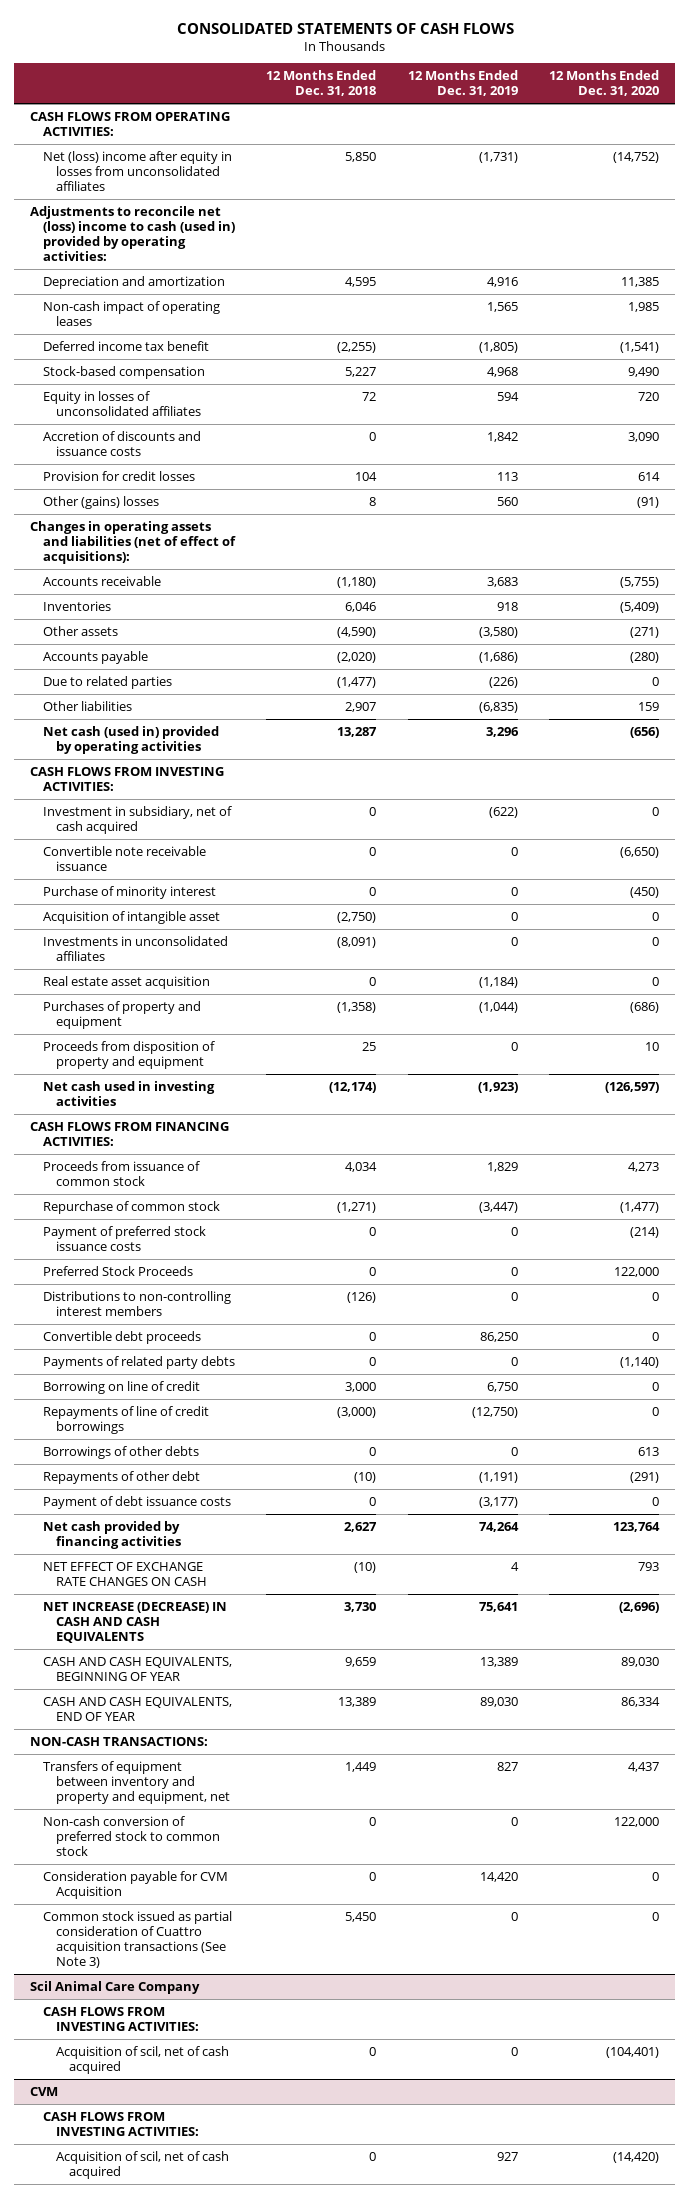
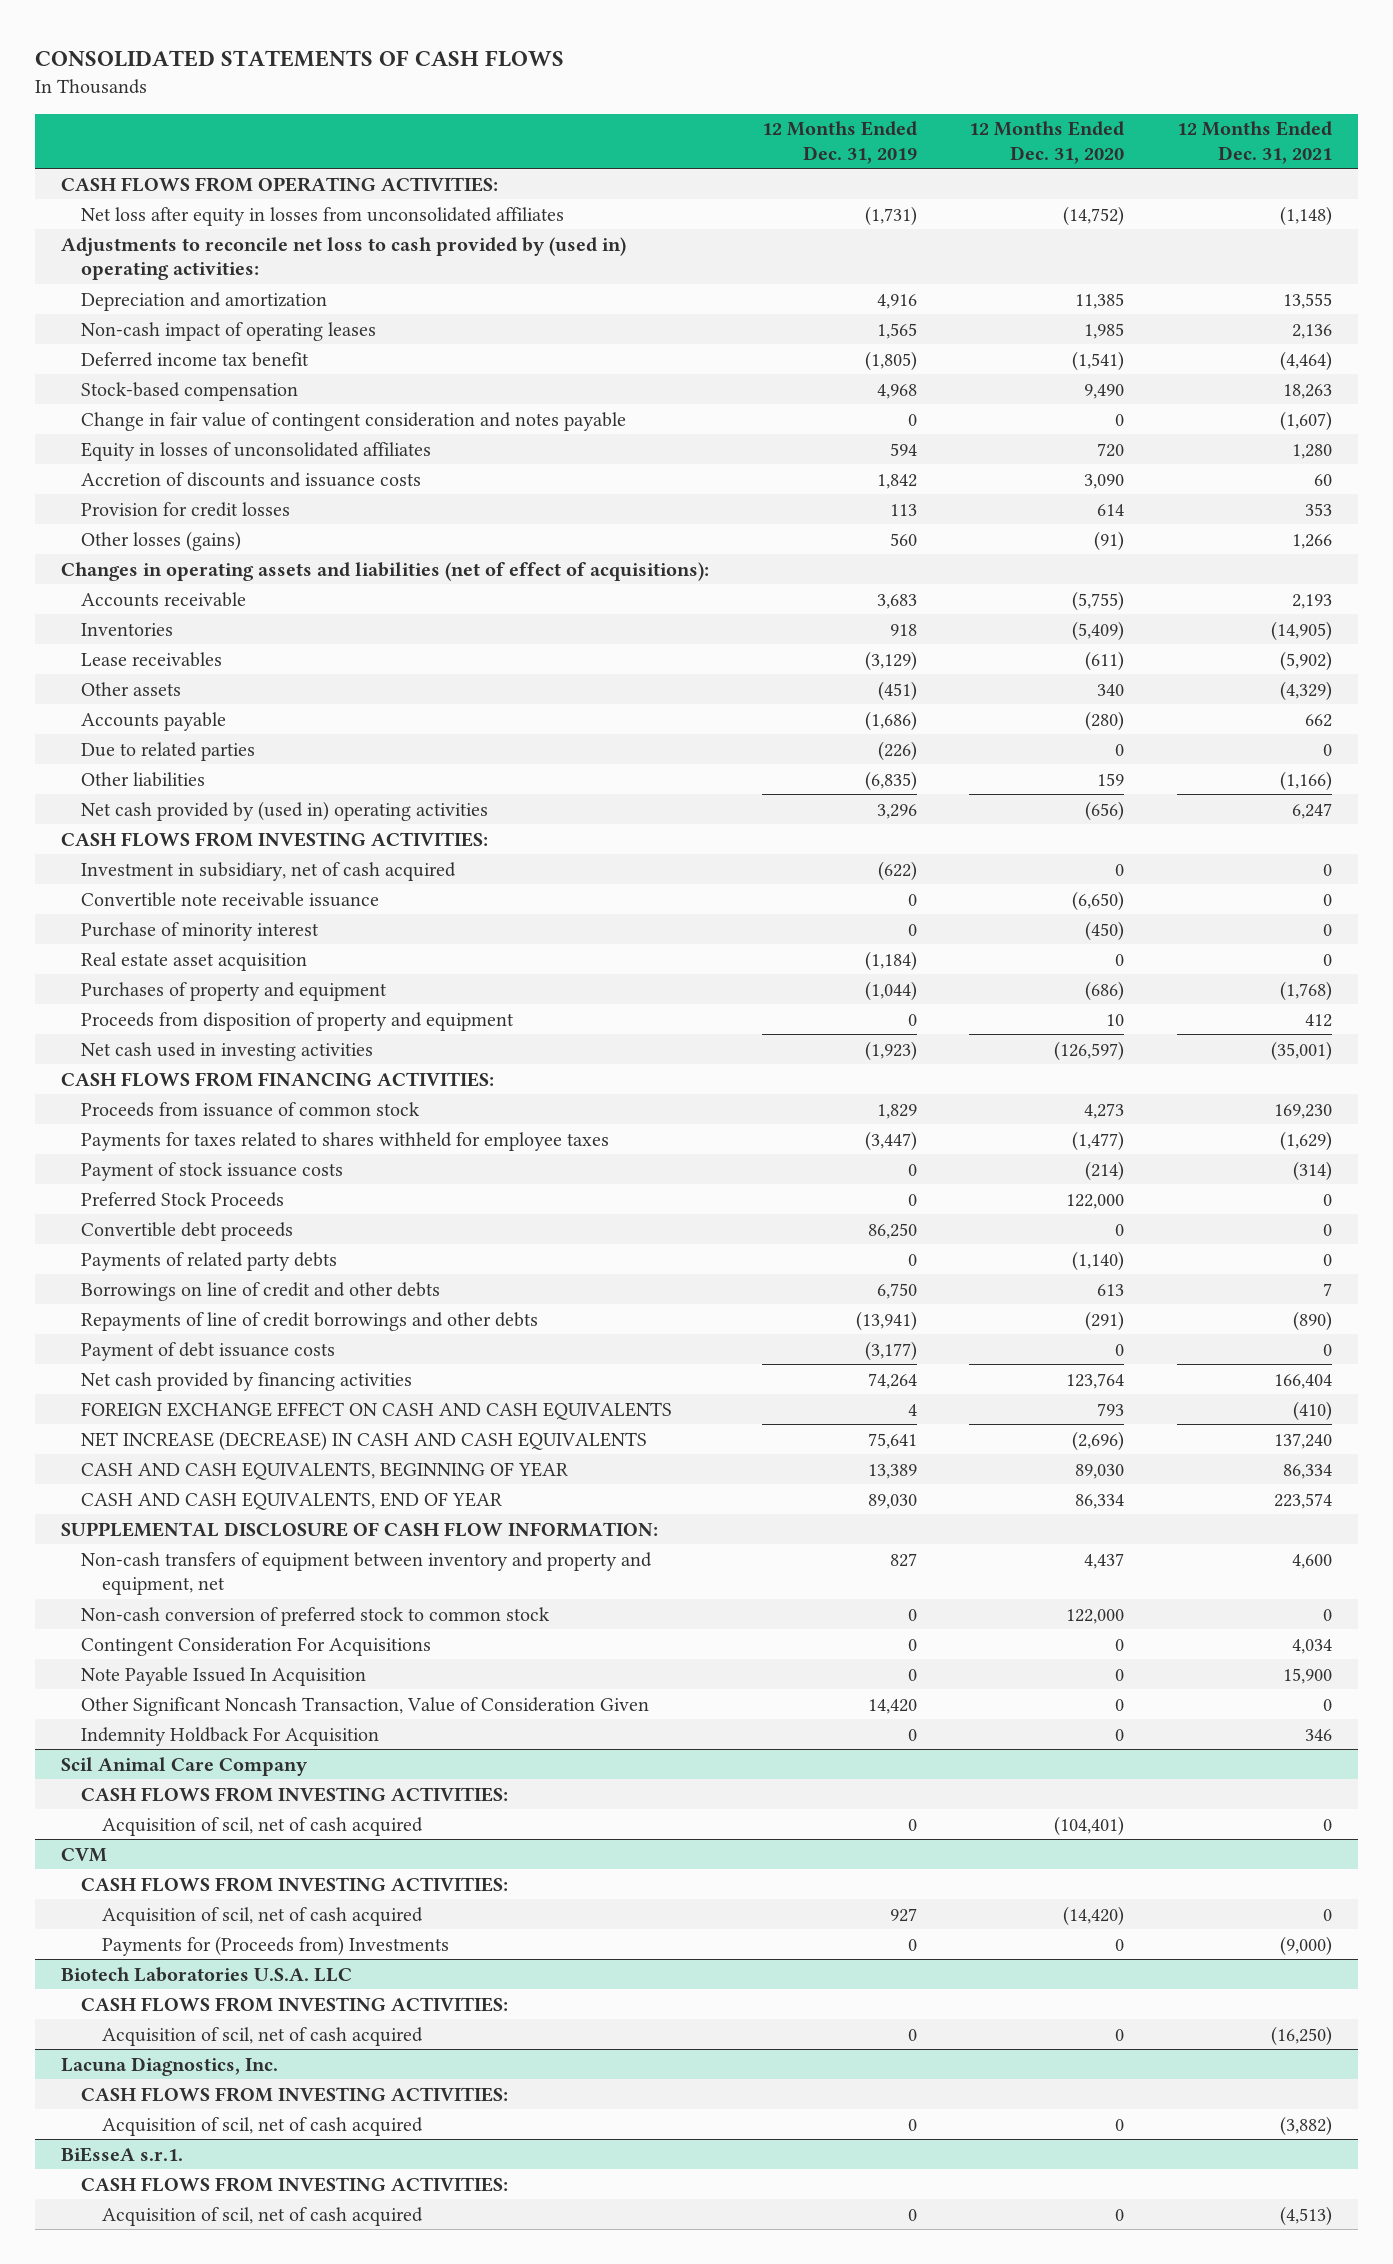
[266,70,377,97] 12 Months Ended Dec. 31, 2018 -> none
none -> [1177,121,1333,164] 12 Months Ended Dec. 31, 2021
[43,150,233,191] Net (loss) income after equity in losses from unconsolidated affiliates -> [81,206,565,226] Net loss after equity in losses from unconsolidated affiliates
[30,205,236,261] Adjustments to reconcile net (loss) income to cash (used in) provided by operating activities: -> [61,236,627,280] Adjustments to reconcile net loss to cash provided by (used in) operating activities:
none -> [81,411,627,431] Change in fair value of contingent consideration and notes payable
[43,495,160,509] Other (gains) losses -> [81,530,242,551] Other losses (gains)
none -> [81,651,223,667] Lease receivables
[478,626,518,638] (3,580) -> [877,680,917,701] (451)
[630,626,660,638] (271) -> [1097,683,1125,696] 340
[43,725,220,754] Net cash (used in) provided by operating activities -> [81,800,489,821] Net cash provided by (used in) operating activities
[43,910,221,924] Acquisition of intangible asset -> none
[43,935,229,961] Investments in unconsolidated affiliates -> none
[43,1200,221,1214] Repurchase of common stock -> [81,1131,610,1151] Payments for taxes related to shares withheld for employee taxes
[43,1225,207,1251] Payment of preferred stock issuance costs -> [81,1161,344,1181] Payment of stock issuance costs
[43,1290,232,1316] Distributions to non-controlling interest members -> none
[43,1445,200,1459] Borrowings of other debts -> none
[43,1470,201,1484] Repayments of other debt -> none
[43,1380,201,1394] Borrowing on line of credit -> [81,1281,441,1301] Borrowings on line of credit and other debts
[652,1381,660,1391] 0 -> [1097,1283,1125,1296] 613
[43,1405,210,1434] Repayments of line of credit borrowings -> [81,1311,539,1331] Repayments of line of credit borrowings and other debts
[471,1406,518,1418] (12,750) -> [855,1310,917,1331] (13,941)
[652,1406,660,1416] 0 -> [1085,1310,1125,1331] (291)
[43,1561,208,1586] NET EFFECT OF EXCHANGE RATE CHANGES ON CASH -> [81,1401,673,1420] FOREIGN EXCHANGE EFFECT ON CASH AND CASH EQUIVALENTS
[30,1736,209,1746] NON-CASH TRANSACTIONS: -> [61,1521,659,1537] SUPPLEMENTAL DISCLOSURE OF CASH FLOW INFORMATION:
[43,1760,231,1804] Transfers of equipment between inventory and property and equipment, net -> [81,1551,653,1595] Non-cash transfers of equipment between inventory and property and equipment, net
[43,1910,233,1968] Common stock issued as partial consideration of Cuattro acquisition transactions (See Note 3) -> none
none -> [81,1636,432,1656] Contingent Consideration For Acquisitions
none -> [81,1666,367,1686] Note Payable Issued In Acquisition
[43,1870,229,1899] Consideration payable for CVM Acquisition -> [81,1696,650,1716] Other Significant Noncash Transaction, Value of Consideration Given
none -> [81,1726,380,1746] Indemnity Holdback For Acquisition
none -> [101,1935,449,1956] Payments for (Proceeds from) Investments
none -> [61,1966,353,1982] Biotech Laboratories U.S.A. LLC
none -> [81,1996,509,2012] CASH FLOWS FROM INVESTING ACTIVITIES:
none -> [101,2026,423,2046] Acquisition of scil, net of cash acquired
none -> [61,2056,279,2076] Lacuna Diagnostics, Inc.
none -> [81,2086,509,2102] CASH FLOWS FROM INVESTING ACTIVITIES:
none -> [101,2116,423,2136] Acquisition of scil, net of cash acquired
none -> [61,2146,184,2162] BiEsseA s.r.1.
none -> [81,2176,509,2192] CASH FLOWS FROM INVESTING ACTIVITIES:
none -> [101,2206,423,2226] Acquisition of scil, net of cash acquired

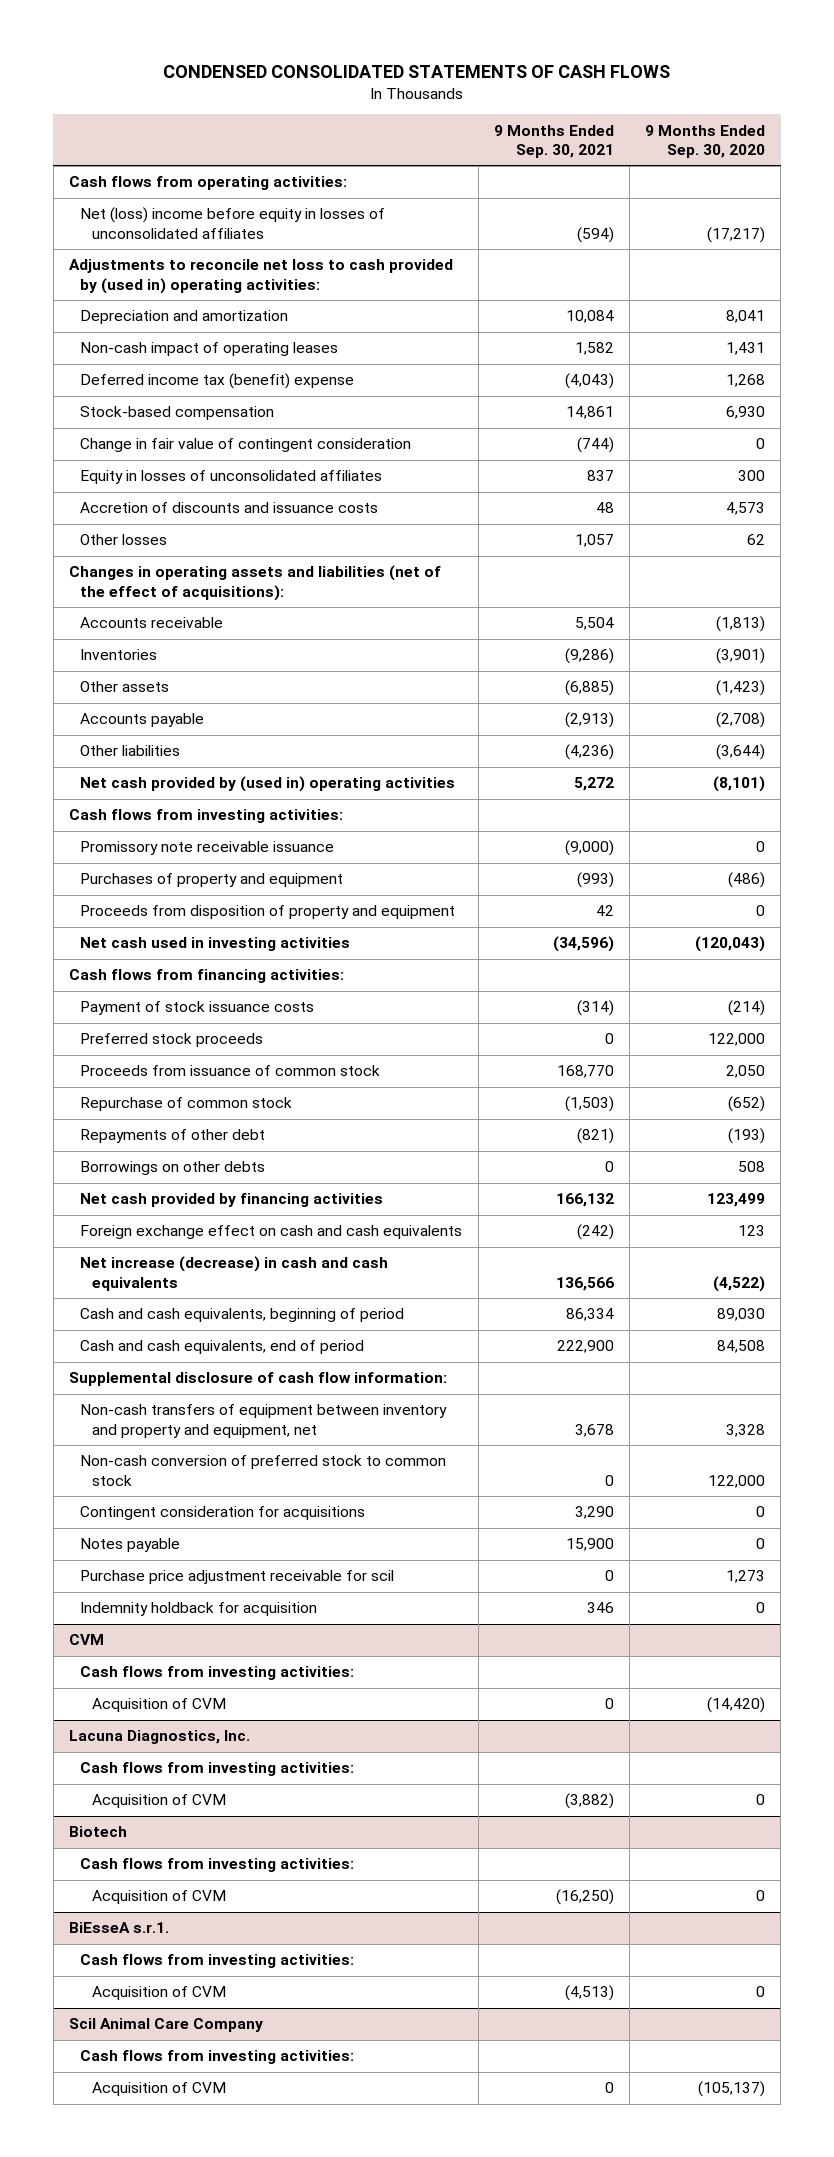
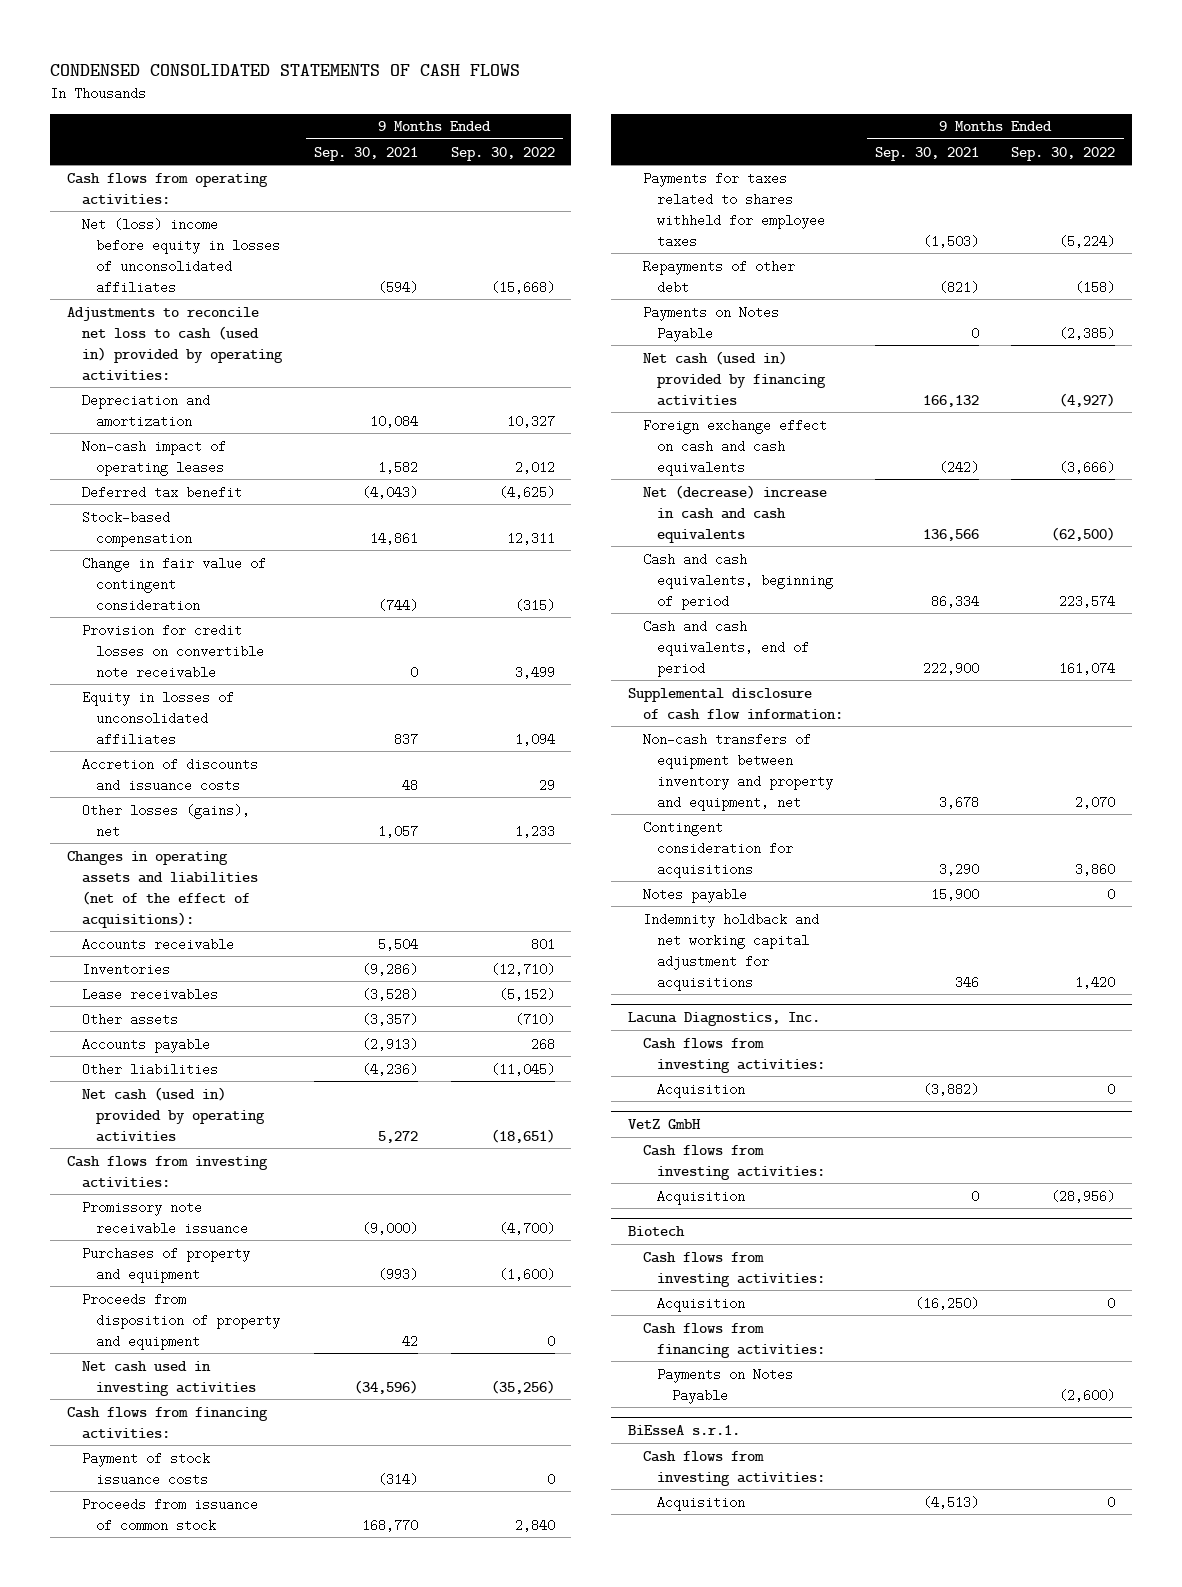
[645,124,766,159] 9 Months Ended Sep. 30, 2020 -> none
none -> [450,146,555,161] Sep. 30, 2022
[69,259,454,294] Adjustments to reconcile net loss to cash provided by (used in) operating activities: -> [66,306,283,381] Adjustments to reconcile net loss to cash (used in) provided by operating activities:
[80,373,355,390] Deferred income tax (benefit) expense -> [81,485,242,499] Deferred tax benefit
none -> [81,623,265,679] Provision for credit losses on convertible note receivable
[80,534,168,546] Other losses -> [81,803,250,838] Other losses (gains), net
none -> [81,987,218,1001] Lease receivables
[564,680,614,697] (6,885) -> [362,1012,419,1026] (3,357)
[80,776,456,793] Net cash provided by (used in) operating activities -> [81,1086,266,1142] Net cash (used in) provided by operating activities
[80,1033,264,1048] Preferred stock proceeds -> none
[80,1097,293,1112] Repurchase of common stock -> [642,171,826,248] Payments for taxes related to shares withheld for employee taxes
[80,1161,266,1176] Borrowings on other debts -> none
none -> [642,305,779,342] Payments on Notes Payable
[80,1193,384,1208] Net cash provided by financing activities -> [642,350,827,406] Net cash (used in) provided by financing activities
[80,1256,389,1291] Net increase (decrease) in cash and cash equivalents -> [642,484,827,543] Net (decrease) increase in cash and cash equivalents
[80,1455,447,1486] Non-cash conversion of preferred stock to common stock -> none
[80,1570,395,1585] Purchase price adjustment receivable for scil -> none
[69,1634,105,1646] CVM -> none
[80,1666,355,1681] Cash flows from investing activities: -> none
[91,1698,226,1713] Acquisition of CVM -> none
[80,1602,318,1617] Indemnity holdback for acquisition -> [642,912,819,991] Indemnity holdback and net working capital adjustment for acquisitions
[91,1794,226,1809] Acquisition of CVM -> [657,1082,746,1098] Acquisition
none -> [627,1119,701,1130] VetZ GmbH
none -> [642,1144,826,1180] Cash flows from investing activities:
none -> [657,1189,746,1205] Acquisition
[91,1890,226,1905] Acquisition of CVM -> [657,1296,746,1312] Acquisition
none -> [642,1322,826,1358] Cash flows from financing activities:
none -> [657,1367,794,1404] Payments on Notes Payable
[69,2018,264,2033] Scil Animal Care Company -> none
[80,2050,355,2065] Cash flows from investing activities: -> none
[91,2082,226,2097] Acquisition of CVM -> none
[91,1986,226,2001] Acquisition of CVM -> [657,1495,746,1511] Acquisition

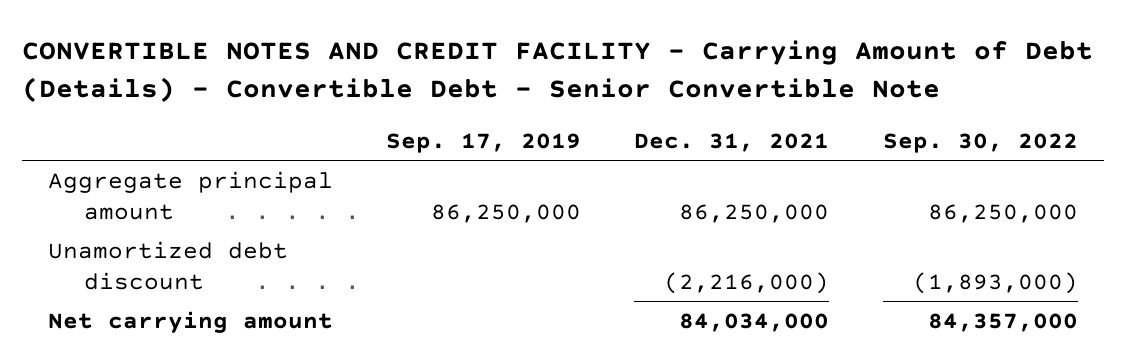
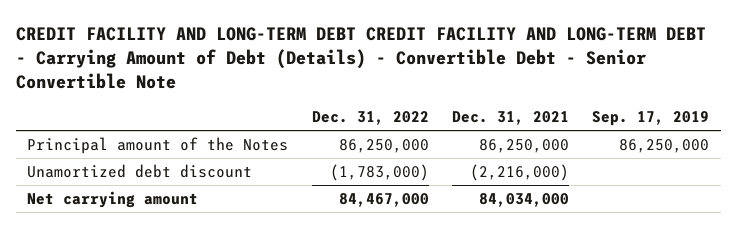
[21,40,1093,102] CONVERTIBLE NOTES AND CREDIT FACILITY - Carrying Amount of Debt (Details) - Convertible Debt - Senior Convertible Note -> [15,26,706,89] CREDIT FACILITY AND LONG-TERM DEBT CREDIT FACILITY AND LONG-TERM DEBT - Carrying Amount of Debt (Details) - Convertible Debt - Senior Convertible Note
[882,132,1078,153] Sep. 30, 2022 -> none
none -> [311,111,429,126] Dec. 31, 2022
[48,170,334,220] Aggregate principal amount -> [27,136,289,154] Principal amount of the Notes

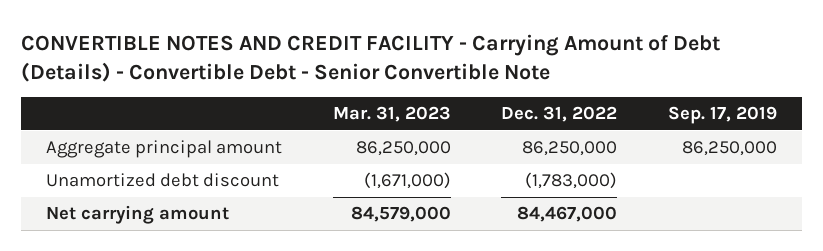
[15,26,706,89] CREDIT FACILITY AND LONG-TERM DEBT CREDIT FACILITY AND LONG-TERM DEBT - Carrying Amount of Debt (Details) - Convertible Debt - Senior Convertible Note -> [21,33,721,82] CONVERTIBLE NOTES AND CREDIT FACILITY - Carrying Amount of Debt (Details) - Convertible Debt - Senior Convertible Note
[451,111,569,126] Dec. 31, 2021 -> none
none -> [332,106,451,123] Mar. 31, 2023
[27,136,289,154] Principal amount of the Notes -> [46,140,283,159] Aggregate principal amount

